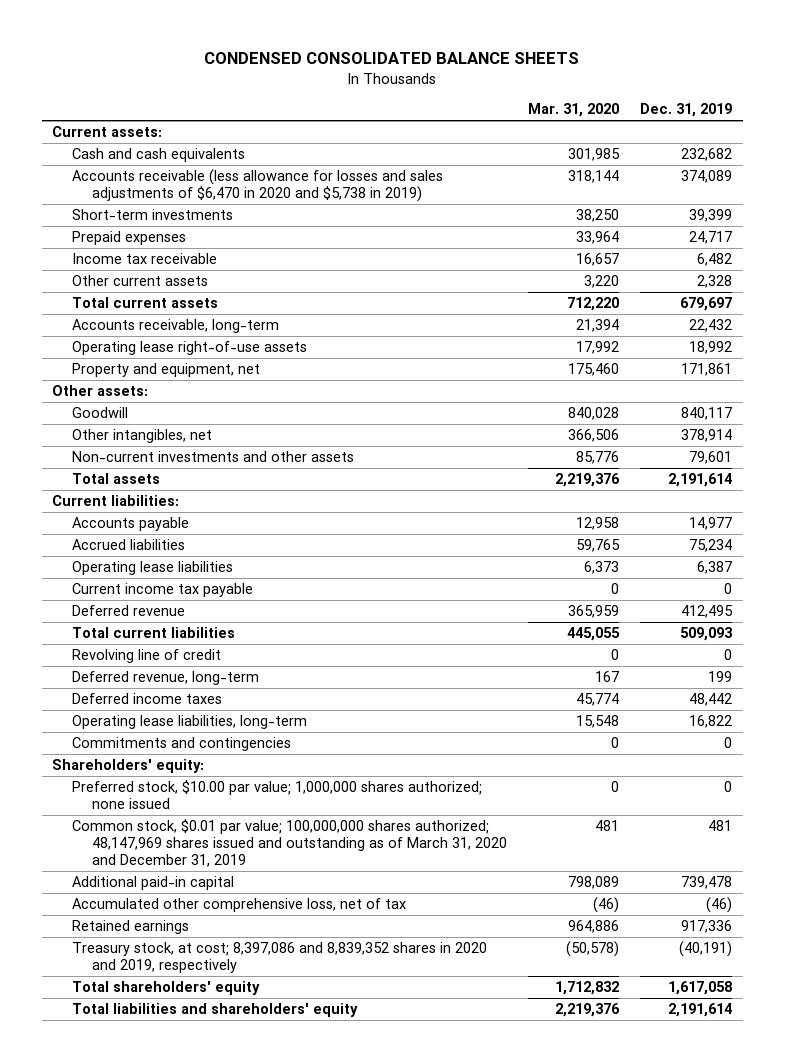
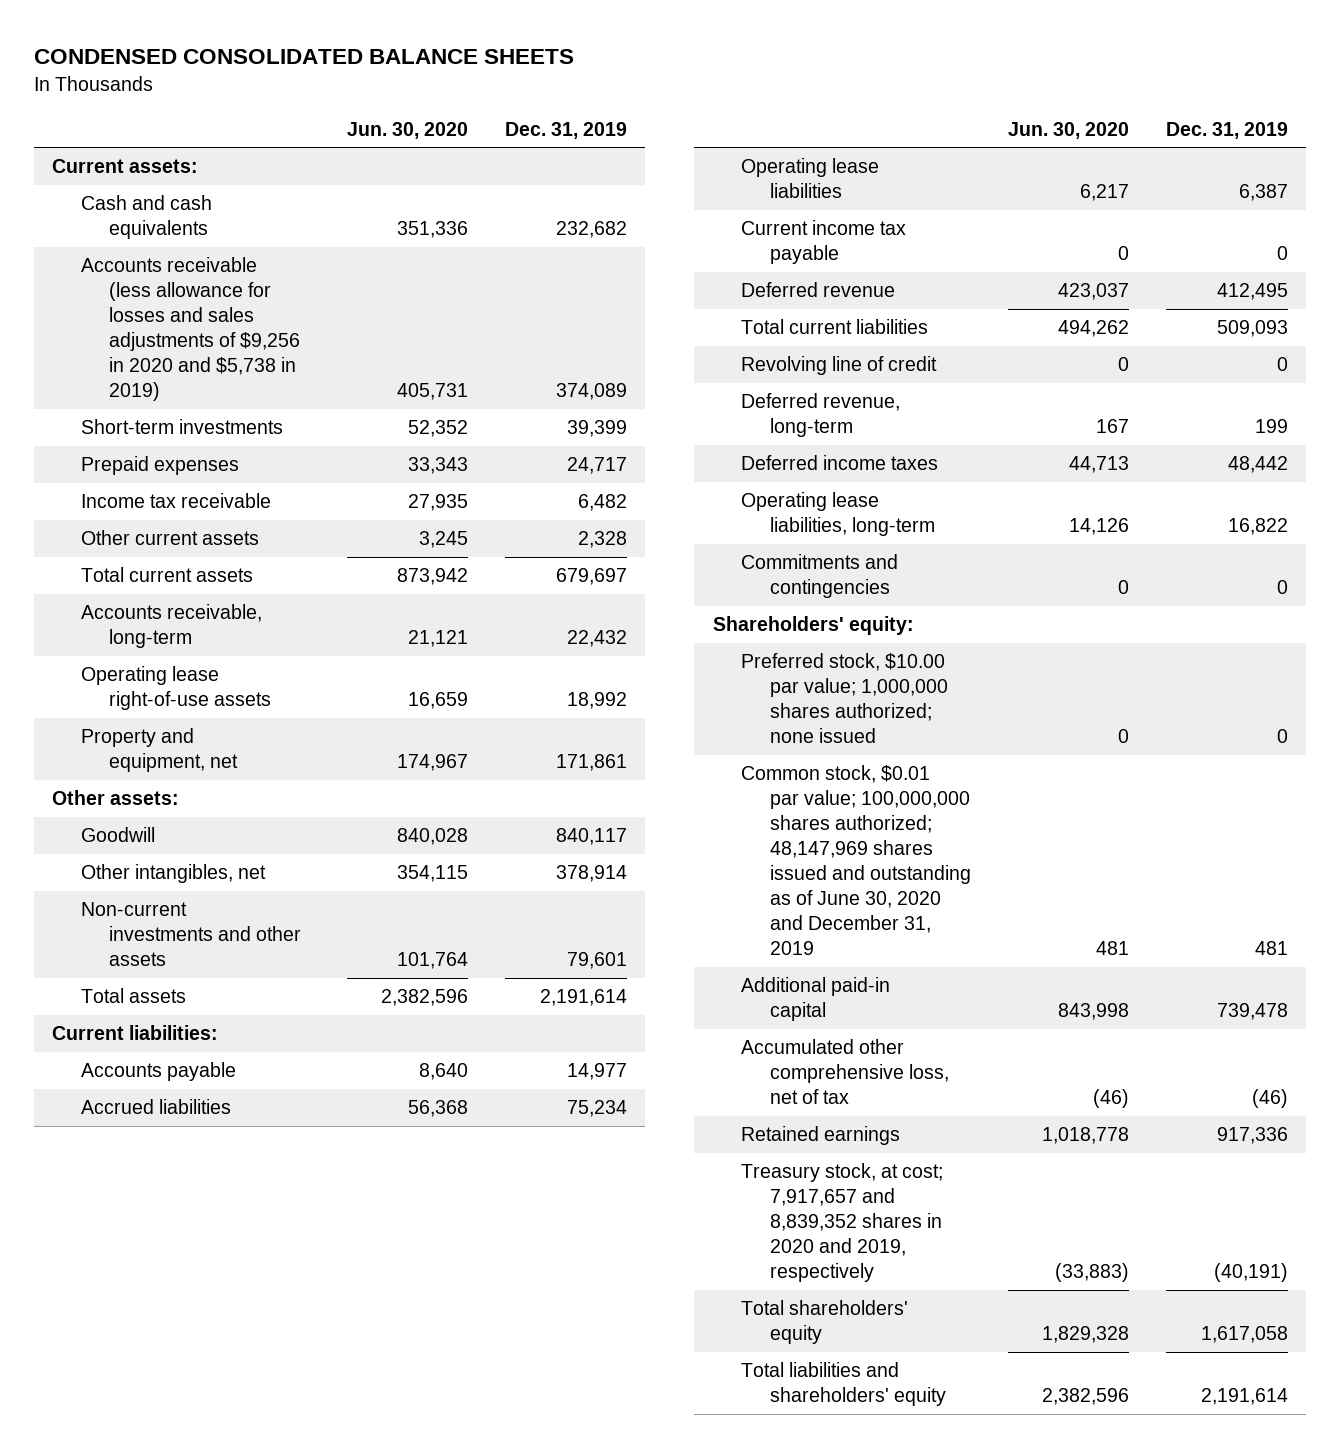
[528,103,620,118] Mar. 31, 2020 -> none
none -> [346,121,468,139] Jun. 30, 2020
[72,169,444,202] Accounts receivable (less allowance for losses and sales adjustments of $6,470 in 2020 and $5,738 in 2019) -> [80,257,300,401] Accounts receivable (less allowance for losses and sales adjustments of $9,256 in 2020 and $5,738 in 2019)
[72,819,508,867] Common stock, $0.01 par value; 100,000,000 shares authorized; 48,147,969 shares issued and outstanding as of March 31, 2020 and December 31, 2019 -> [741,765,971,955] Common stock, $0.01 par value; 100,000,000 shares authorized; 48,147,969 shares issued and outstanding as of June 30, 2020 and December 31, 2019
[72,942,488,973] Treasury stock, at cost; 8,397,086 and 8,839,352 shares in 2020 and 2019, respectively -> [741,1163,944,1283] Treasury stock, at cost; 7,917,657 and 8,839,352 shares in 2020 and 2019, respectively

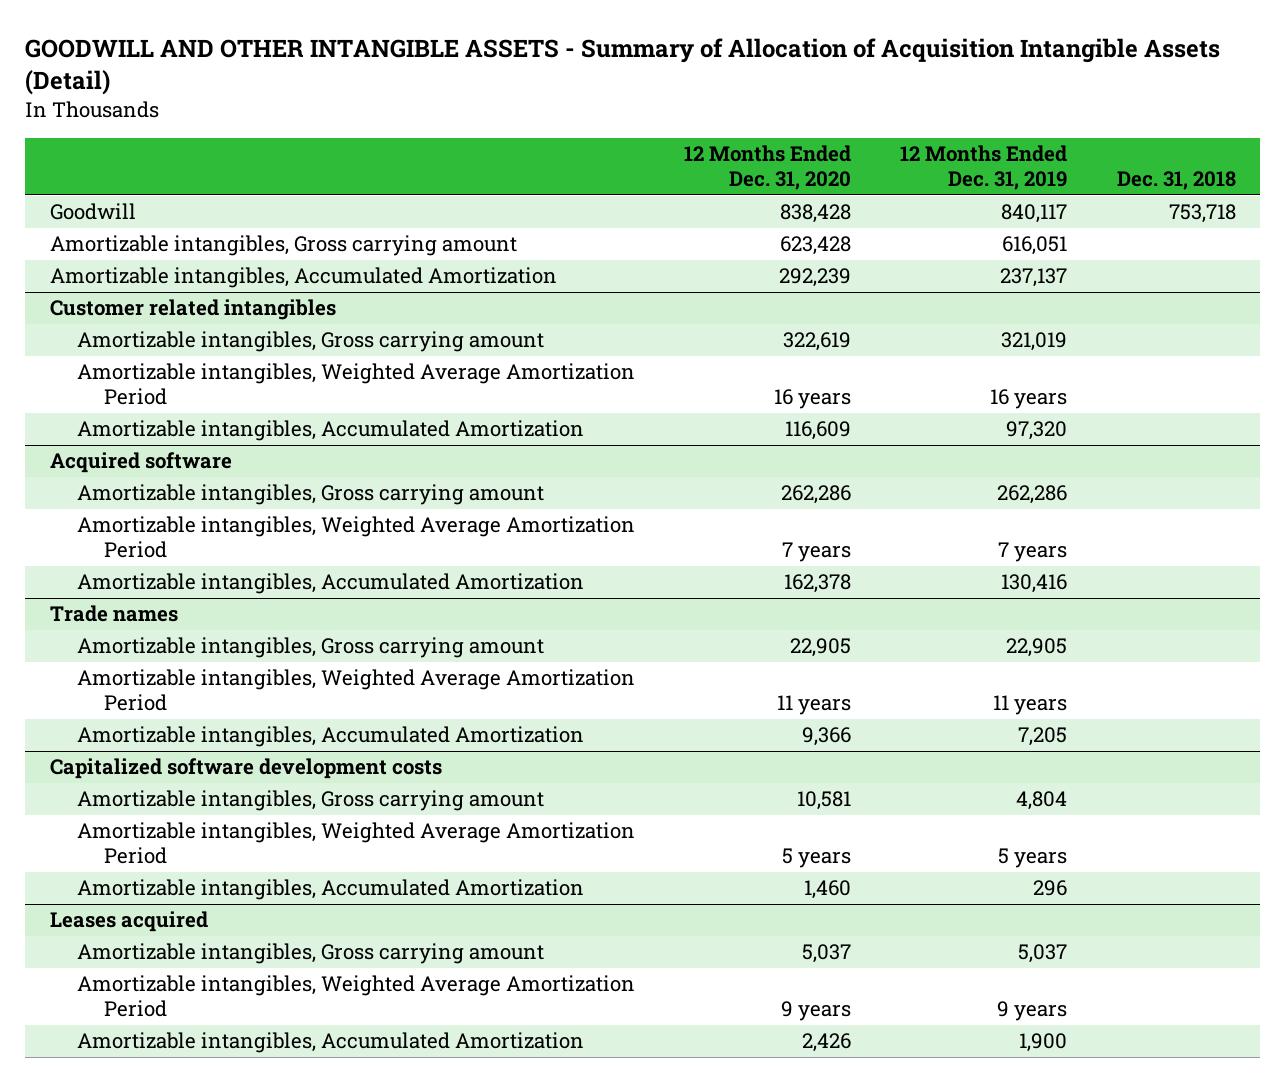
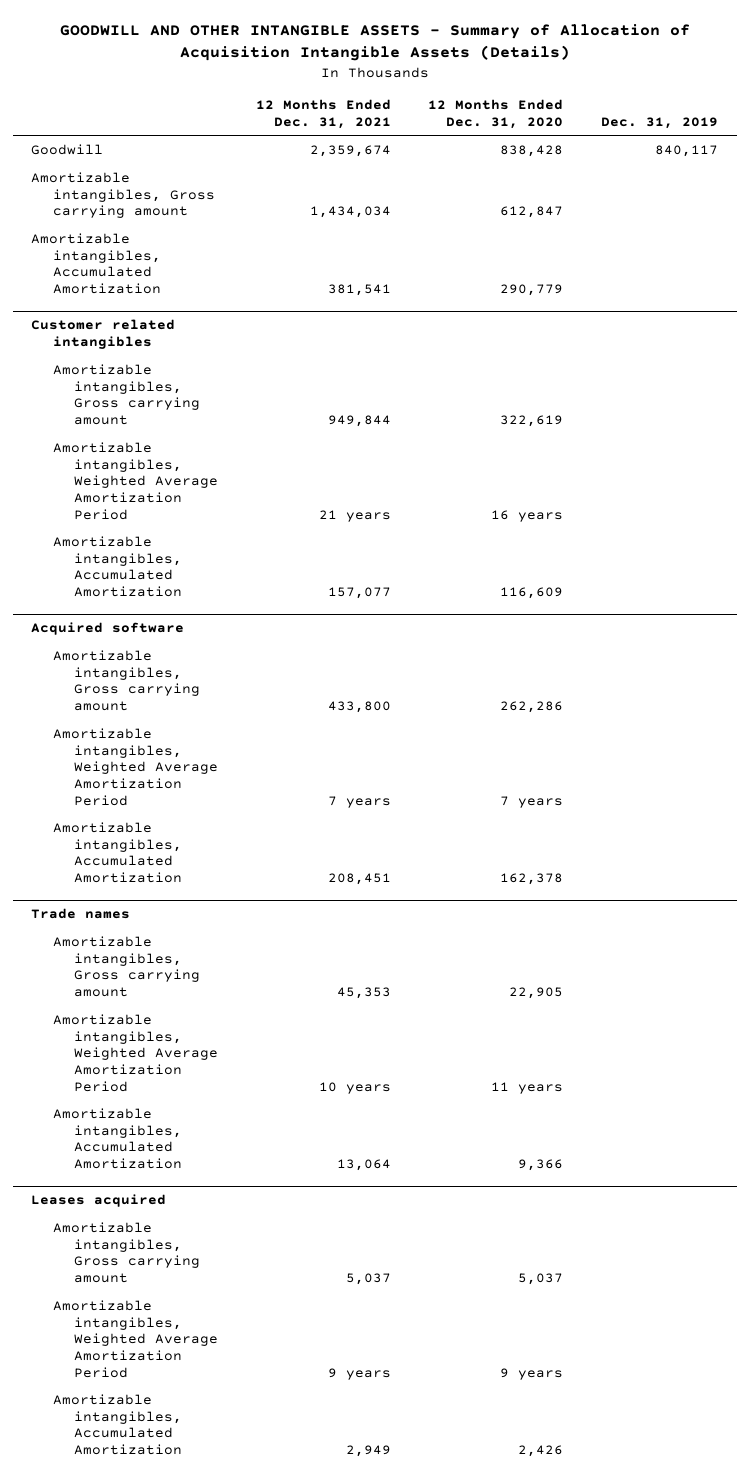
[25,38,1221,96] GOODWILL AND OTHER INTANGIBLE ASSETS - Summary of Allocation of Acquisition Intangible Assets (Detail) -> [59,23,690,62] GOODWILL AND OTHER INTANGIBLE ASSETS - Summary of Allocation of Acquisition Intangible Assets (Details)
[900,145,1068,191] 12 Months Ended Dec. 31, 2019 -> none
[1116,171,1236,191] Dec. 31, 2018 -> none
none -> [255,99,391,129] 12 Months Ended Dec. 31, 2021
none -> [600,116,718,129] Dec. 31, 2019
[780,236,852,256] 623,428 -> [500,206,564,219] 612,847
[779,268,852,288] 292,239 -> [500,283,564,296] 290,779
[49,758,442,780] Capitalized software development costs -> none
[76,790,544,812] Amortizable intangibles, Gross carrying amount -> none
[76,822,635,865] Amortizable intangibles, Weighted Average Amortization Period -> none
[76,879,584,901] Amortizable intangibles, Accumulated Amortization -> none

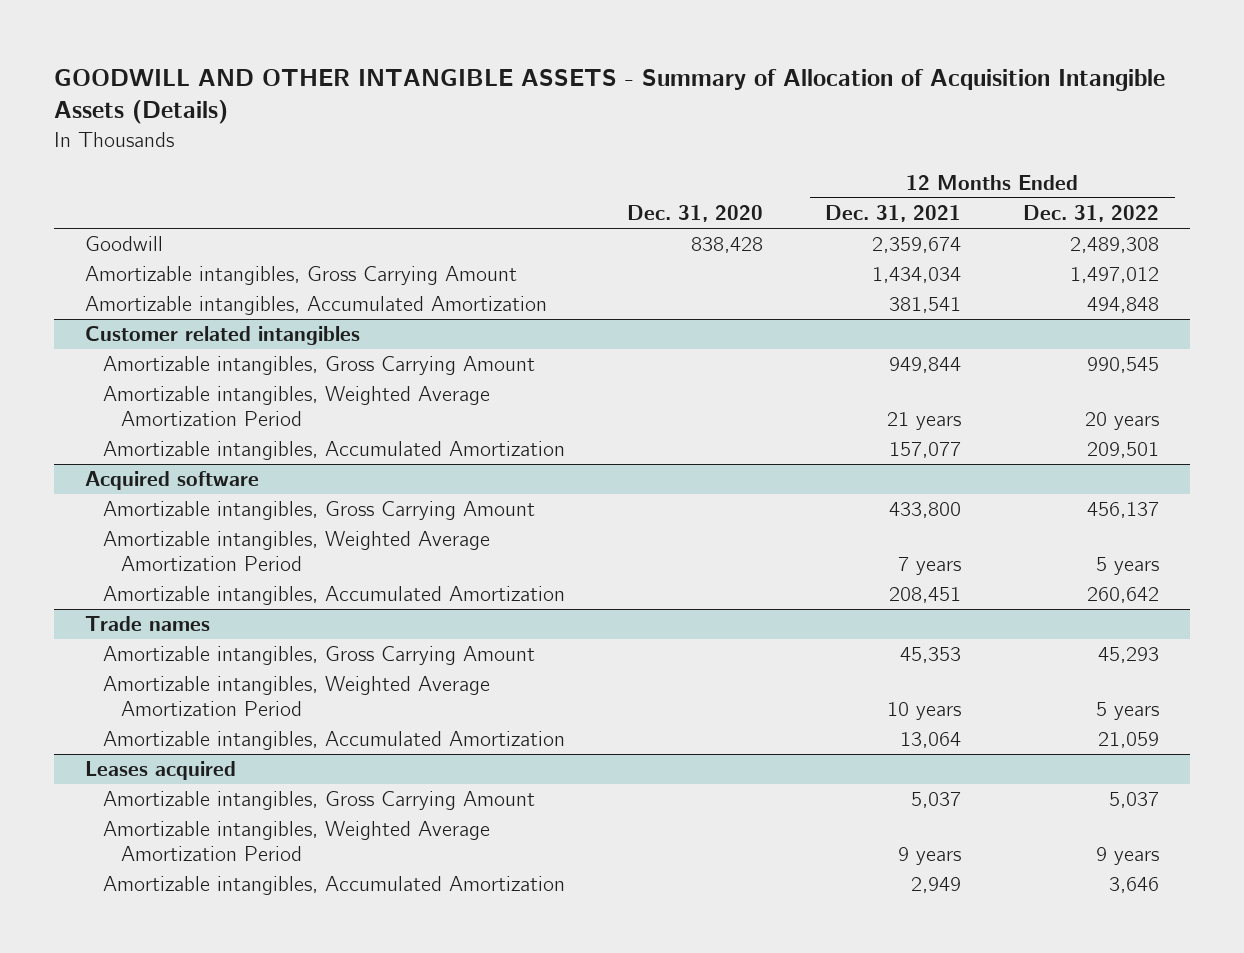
[428,99,564,129] 12 Months Ended Dec. 31, 2020 -> none
[600,116,718,129] Dec. 31, 2019 -> none
none -> [627,205,764,223] Dec. 31, 2020
none -> [1023,205,1160,223] Dec. 31, 2022
[31,172,215,219] Amortizable intangibles, Gross carrying amount -> [84,266,517,286] Amortizable intangibles, Gross Carrying Amount
[52,364,201,425] Amortizable intangibles, Gross carrying amount -> [103,356,536,376] Amortizable intangibles, Gross Carrying Amount
[52,650,201,711] Amortizable intangibles, Gross carrying amount -> [103,501,536,521] Amortizable intangibles, Gross Carrying Amount
[52,936,201,997] Amortizable intangibles, Gross carrying amount -> [103,646,536,666] Amortizable intangibles, Gross Carrying Amount
[52,1222,201,1283] Amortizable intangibles, Gross carrying amount -> [103,791,536,811] Amortizable intangibles, Gross Carrying Amount

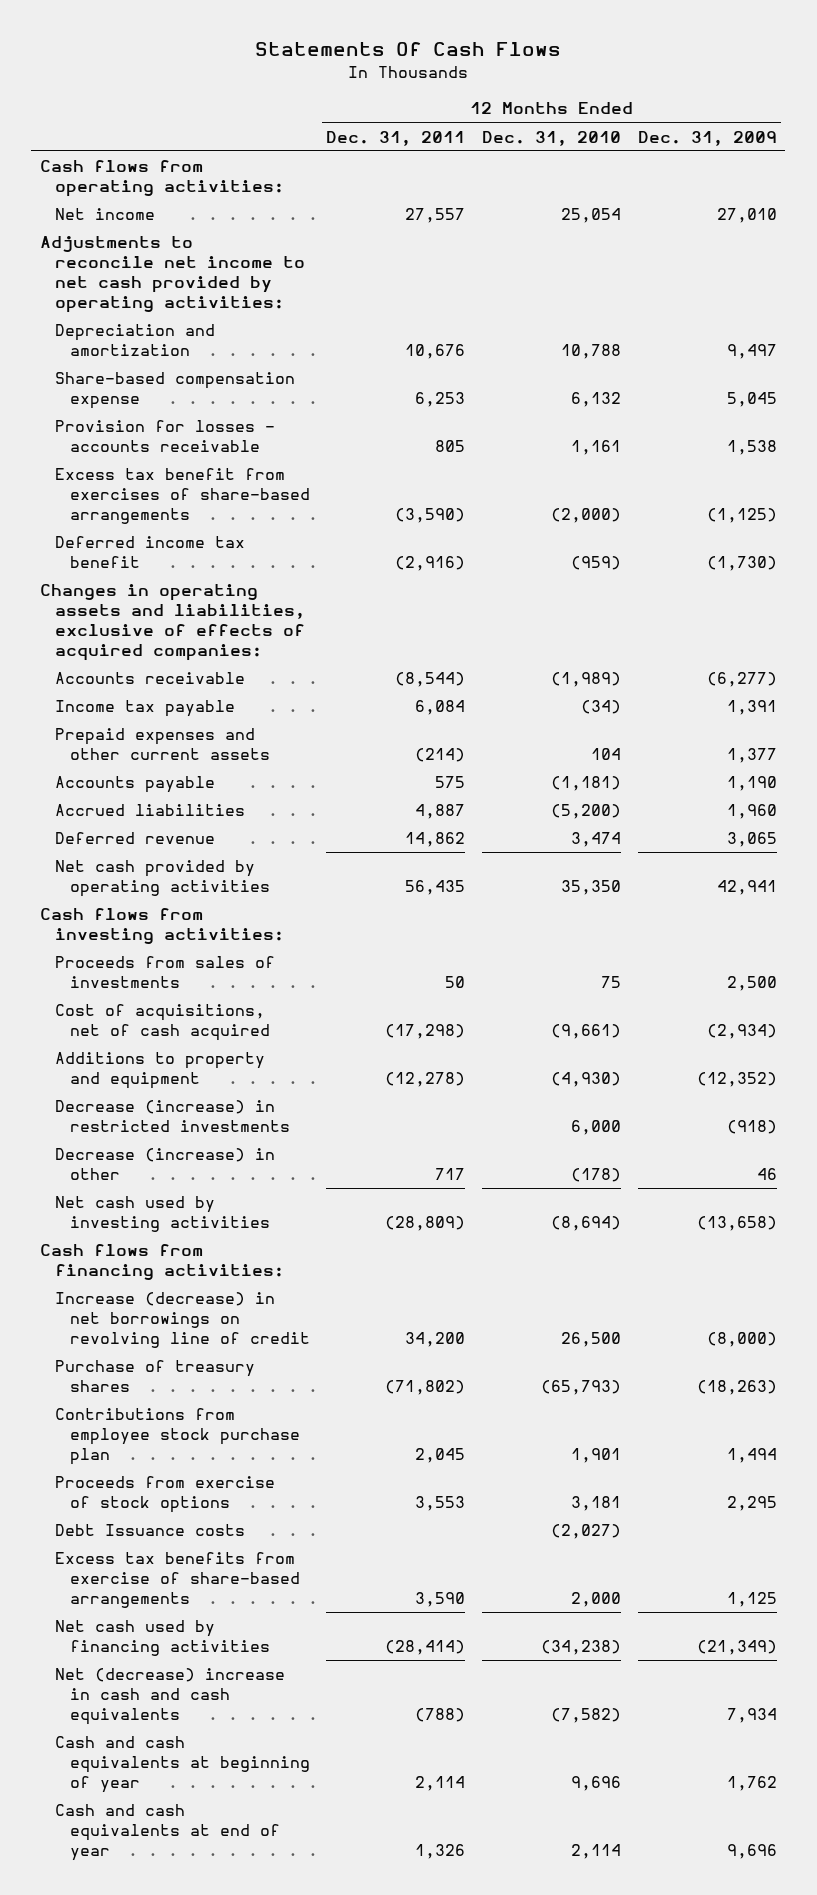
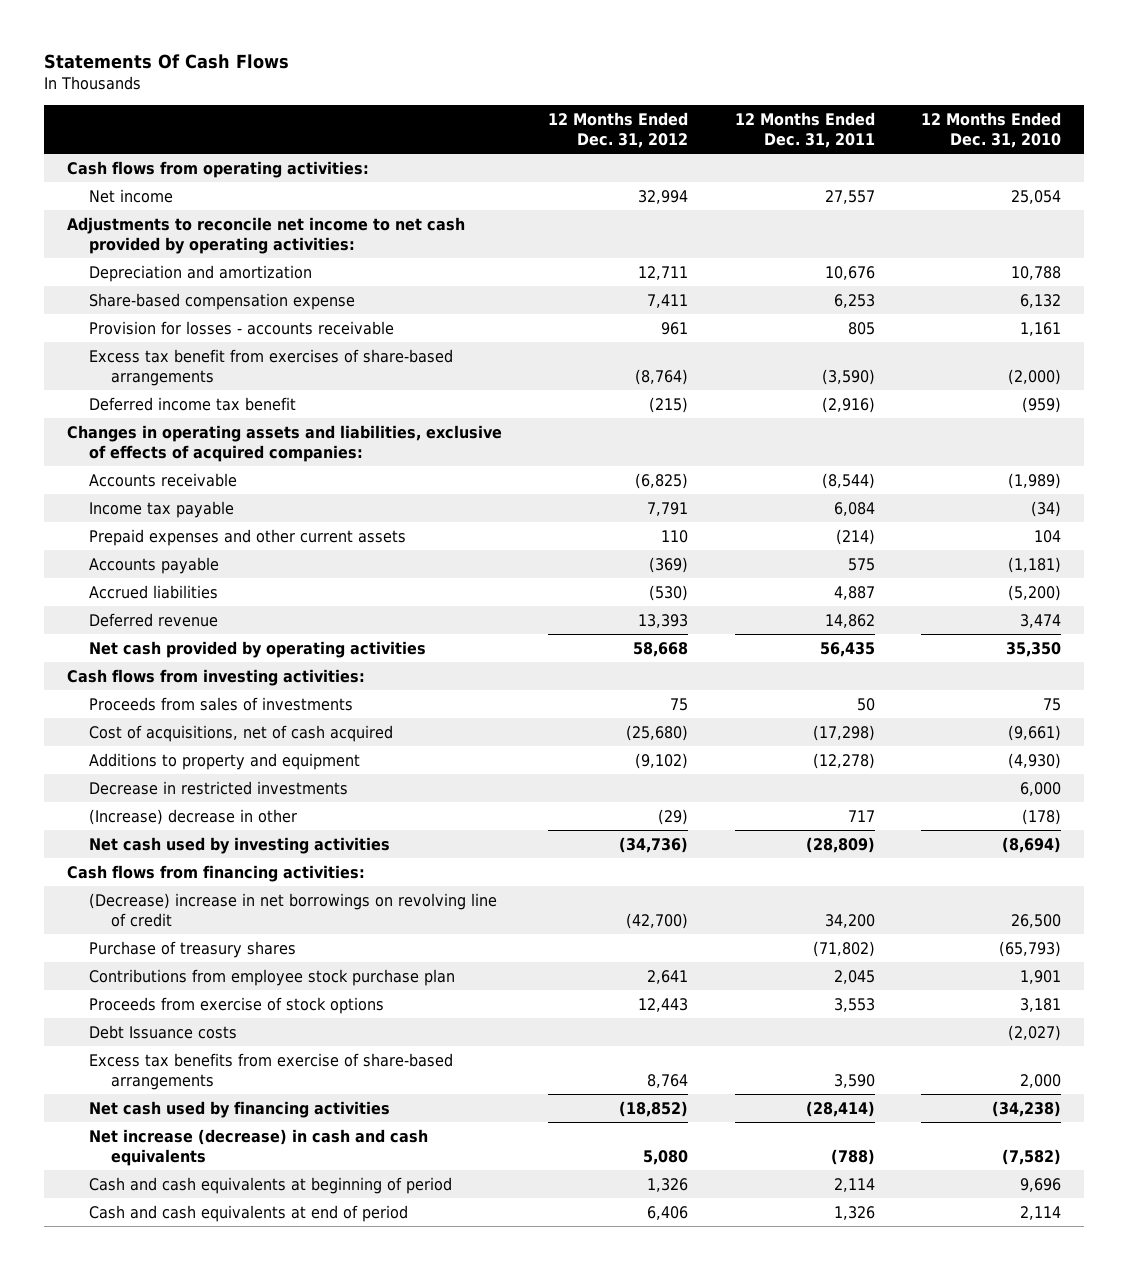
[637,130,777,146] Dec. 31, 2009 -> none
none -> [548,111,689,148] 12 Months Ended Dec. 31, 2012
[54,1100,290,1133] Decrease (increase) in restricted investments -> [88,780,348,795] Decrease in restricted investments
[54,1148,275,1181] Decrease (increase) in other -> [88,808,297,825] (Increase) decrease in other
[54,1292,310,1349] Increase (decrease) in net borrowings on revolving line of credit -> [88,892,497,927] (Decrease) increase in net borrowings on revolving line of credit
[54,1668,285,1726] Net (decrease) increase in cash and cash equivalents -> [88,1128,428,1166] Net increase (decrease) in cash and cash equivalents
[54,1736,310,1794] Cash and cash equivalents at beginning of year -> [88,1176,452,1194] Cash and cash equivalents at beginning of period
[54,1804,280,1862] Cash and cash equivalents at end of year -> [88,1204,408,1222] Cash and cash equivalents at end of period

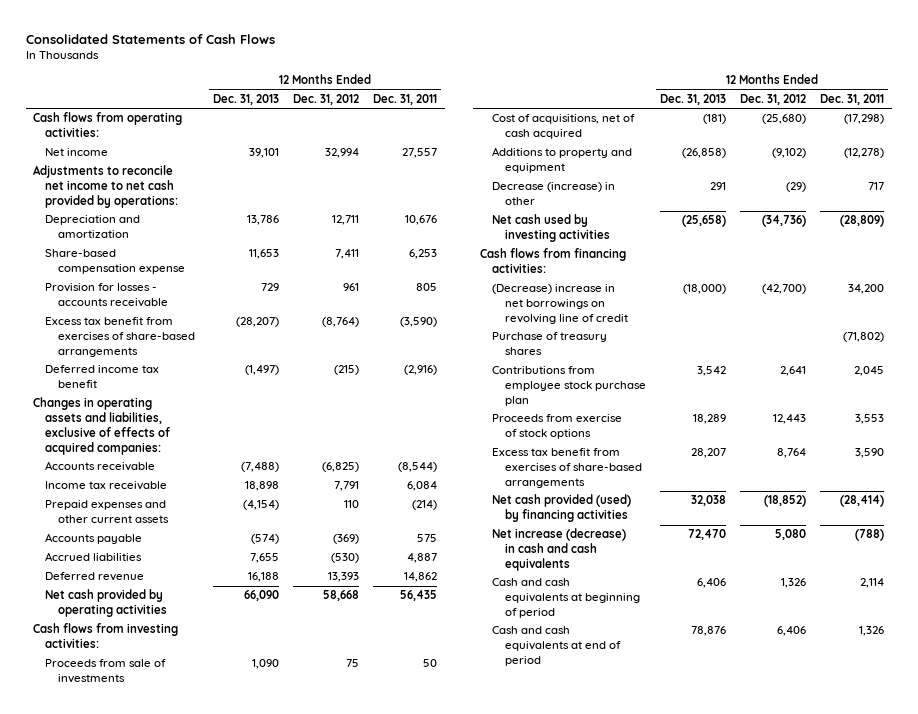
[43,54,289,70] Statements Of Cash Flows -> [26,33,276,44] Consolidated Statements of Cash Flows
[921,111,1062,148] 12 Months Ended Dec. 31, 2010 -> none
none -> [212,93,279,105] Dec. 31, 2013
[66,216,465,254] Adjustments to reconcile net income to net cash provided by operating activities: -> [33,165,179,208] Adjustments to reconcile net income to net cash provided by operations:
[88,500,234,518] Income tax payable -> [45,481,168,491] Income tax receivable
[88,696,353,711] Proceeds from sales of investments -> [45,659,167,684] Proceeds from sale of investments
[88,780,348,795] Decrease in restricted investments -> none
[88,808,297,825] (Increase) decrease in other -> [492,182,616,206] Decrease (increase) in other
[88,1024,237,1039] Debt Issuance costs -> none
[88,1052,453,1090] Excess tax benefits from exercise of share-based arrangements -> [492,448,642,488] Excess tax benefit from exercises of share-based arrangements
[88,1100,390,1118] Net cash used by financing activities -> [492,494,632,523] Net cash provided (used) by financing activities

